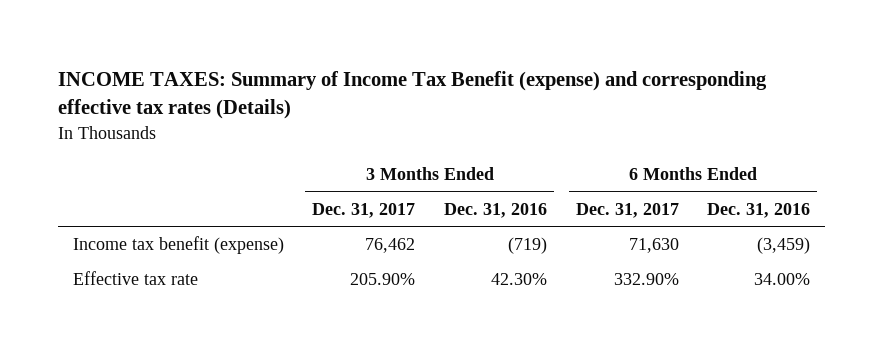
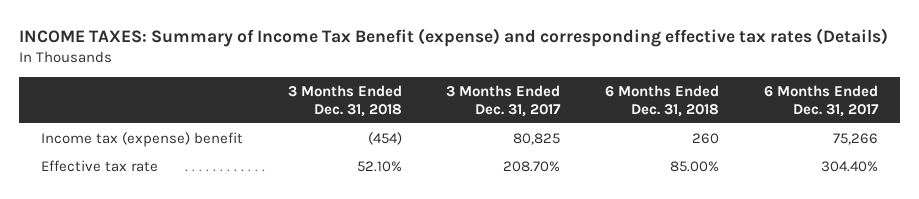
[444,202,548,218] Dec. 31, 2016 -> none
[707,202,811,218] Dec. 31, 2016 -> none
none -> [287,85,402,117] 3 Months Ended Dec. 31, 2018
none -> [605,85,720,117] 6 Months Ended Dec. 31, 2018
[72,236,284,255] Income tax benefit (expense) -> [40,131,243,147] Income tax (expense) benefit
[365,238,416,254] 76,462 -> [513,132,561,145] 80,825
[628,238,679,254] 71,630 -> [832,132,878,145] 75,266
[350,273,416,286] 205.90% -> [503,160,561,172] 208.70%
[613,273,679,286] 332.90% -> [820,160,878,172] 304.40%

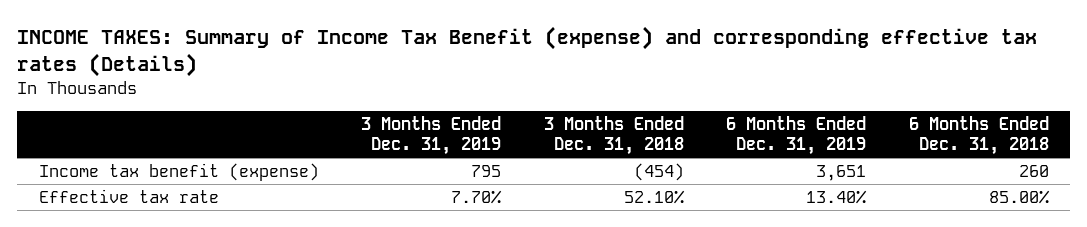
[446,85,562,117] 3 Months Ended Dec. 31, 2017 -> none
[763,85,879,117] 6 Months Ended Dec. 31, 2017 -> none
none -> [361,116,502,156] 3 Months Ended Dec. 31, 2019
none -> [726,116,867,156] 6 Months Ended Dec. 31, 2019
[40,131,243,147] Income tax (expense) benefit -> [38,162,319,181] Income tax benefit (expense)

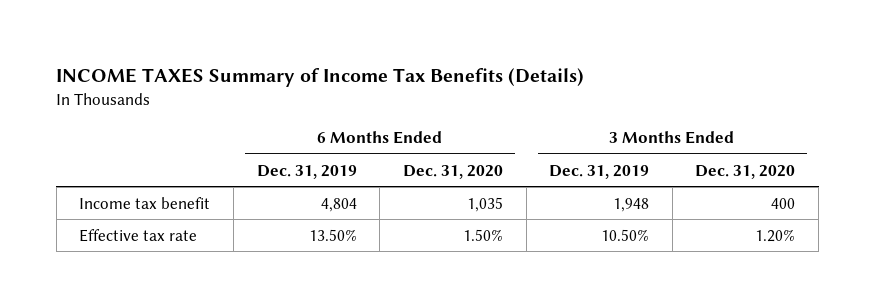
[17,26,1038,77] INCOME TAXES: Summary of Income Tax Benefit (expense) and corresponding effective tax rates (Details) -> [56,68,585,88] INCOME TAXES Summary of Income Tax Benefits (Details)
[543,116,684,156] 3 Months Ended Dec. 31, 2018 -> none
[908,116,1049,156] 6 Months Ended Dec. 31, 2018 -> none
none -> [402,164,503,179] Dec. 31, 2020
none -> [695,164,796,179] Dec. 31, 2020
[38,162,319,181] Income tax benefit (expense) -> [79,196,211,209] Income tax benefit
[471,164,502,177] 795 -> [613,197,650,212] 1,948
[816,164,867,181] 3,651 -> [320,197,357,212] 4,804
[451,189,503,204] 7.70% -> [601,228,650,241] 10.50%
[806,189,868,204] 13.40% -> [308,228,357,241] 13.50%

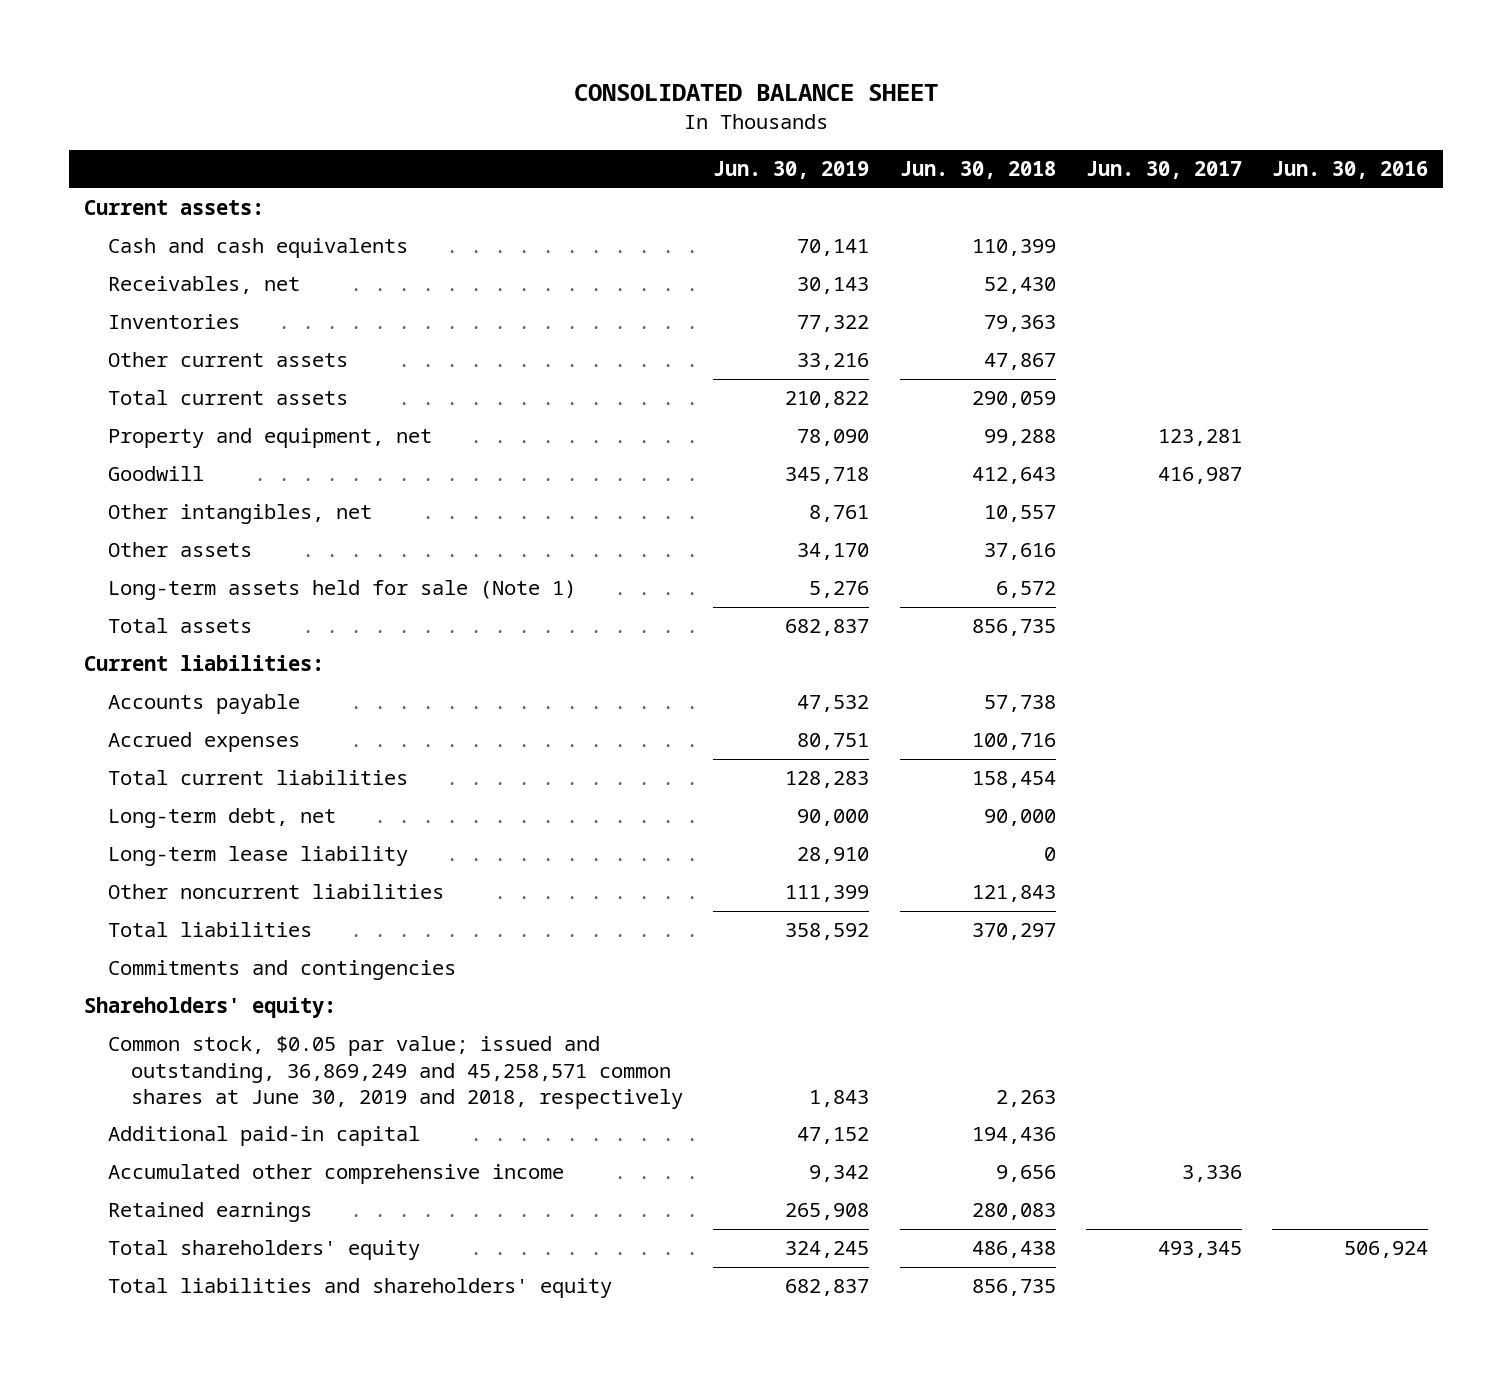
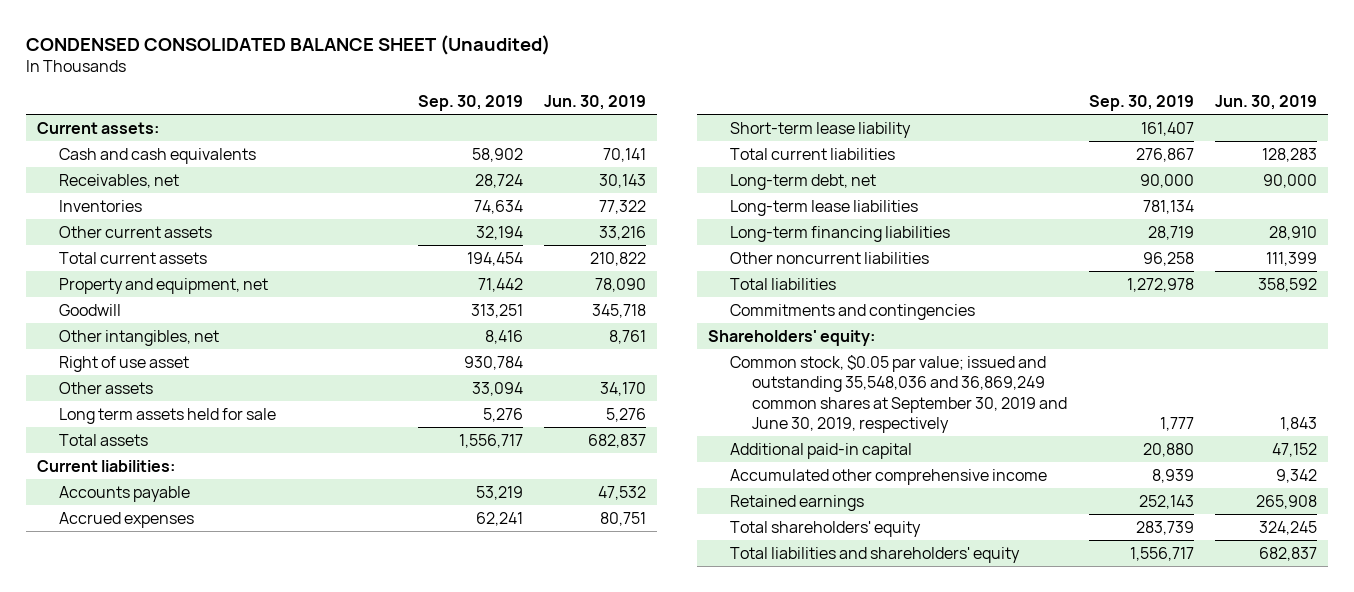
[574,84,939,102] CONSOLIDATED BALANCE SHEET -> [26,34,551,55] CONDENSED CONSOLIDATED BALANCE SHEET (Unaudited)
[899,161,1056,180] Jun. 30, 2018 -> none
[1085,161,1242,180] Jun. 30, 2017 -> none
[1271,161,1428,180] Jun. 30, 2016 -> none
none -> [417,95,523,112] Sep. 30, 2019
none -> [58,355,189,372] Right of use asset
[107,580,576,601] Long-term assets held for sale (Note 1) -> [58,407,276,424] Long term assets held for sale
none -> [729,121,911,138] Short-term lease liability
none -> [729,199,918,216] Long-term lease liabilities
[107,846,408,867] Long-term lease liability -> [729,225,950,242] Long-term financing liabilities
[107,1036,684,1109] Common stock, $0.05 par value; issued and outstanding, 36,869,249 and 45,258,571 common shares at June 30, 2019 and 2018, respectively -> [729,354,1067,434] Common stock, $0.05 par value; issued and outstanding 35,548,036 and 36,869,249 common shares at September 30, 2019 and June 30, 2019, respectively

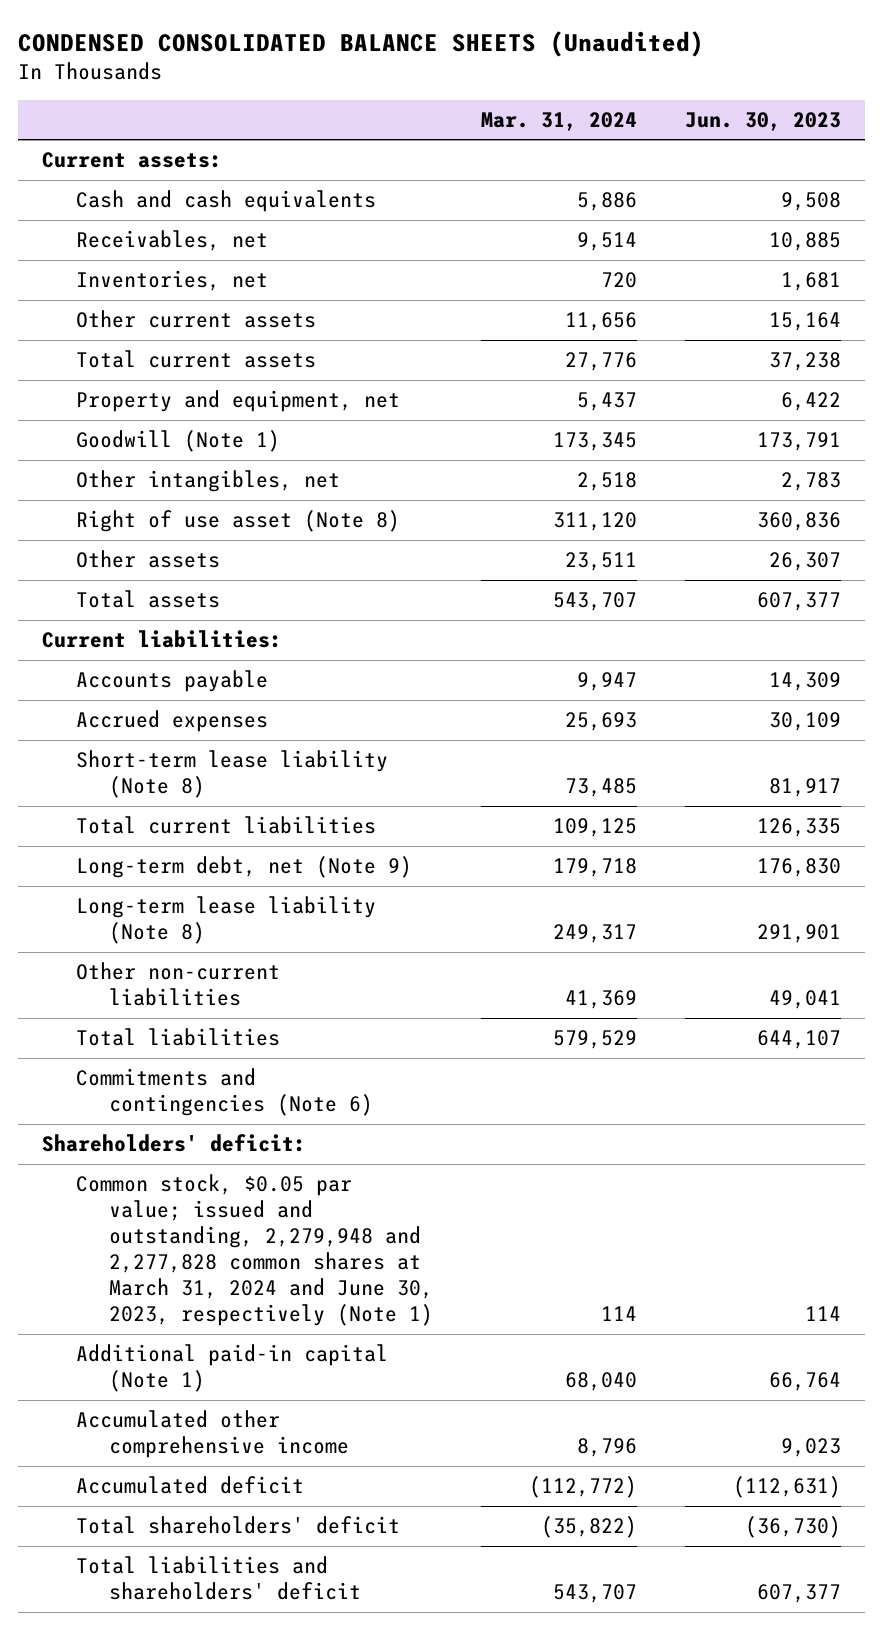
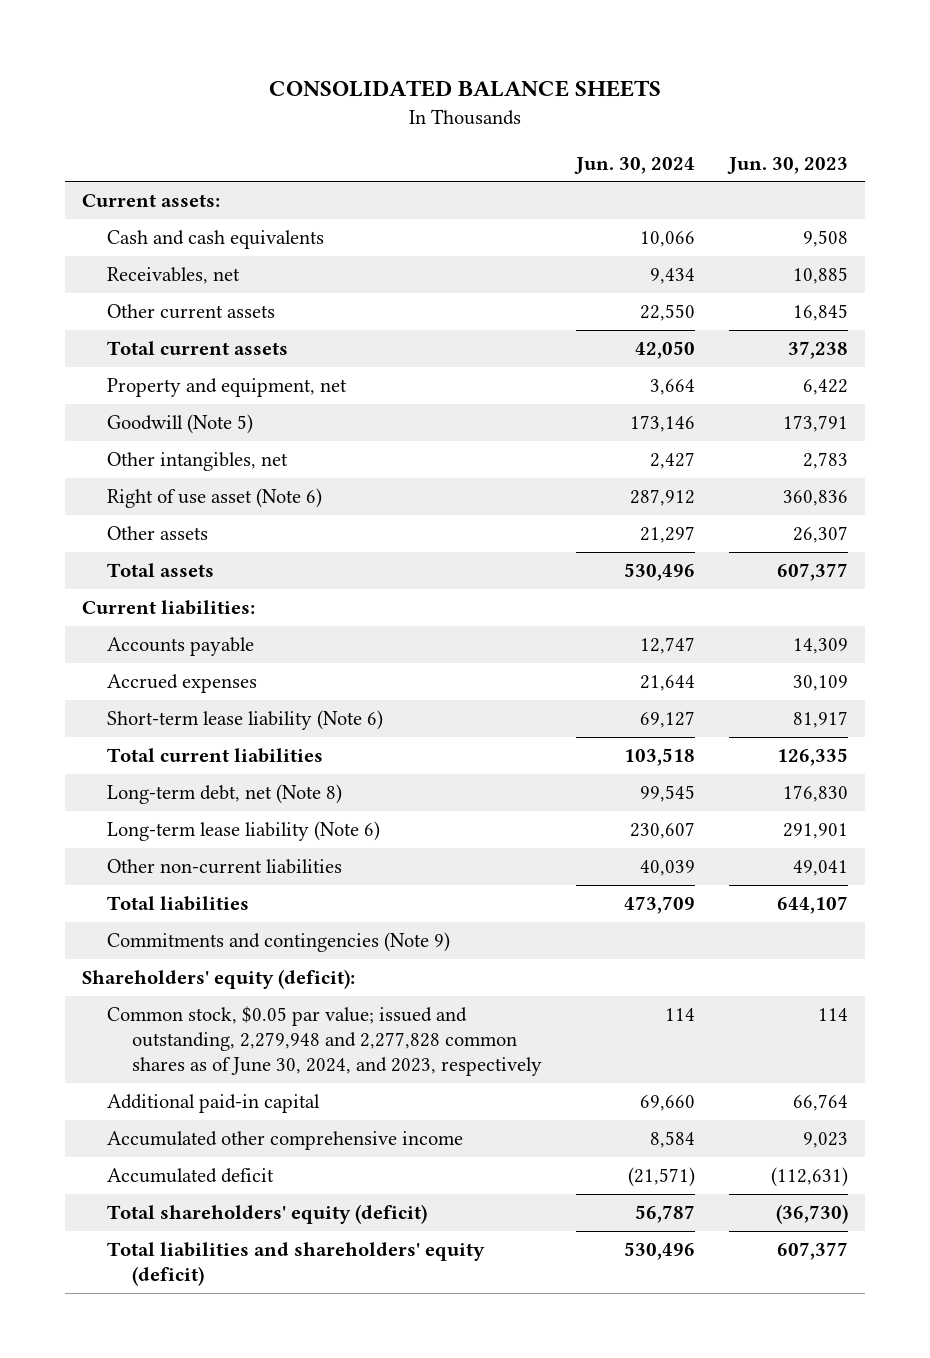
[18,30,705,57] CONDENSED CONSOLIDATED BALANCE SHEETS (Unaudited) -> [268,80,661,98] CONSOLIDATED BALANCE SHEETS
[480,111,637,131] Mar. 31, 2024 -> none
none -> [574,156,696,174] Jun. 30, 2024
[75,270,268,292] Inventories, net -> none
[768,312,841,332] 15,164 -> [793,303,849,321] 16,845
[75,430,280,453] Goodwill (Note 1) -> [106,413,253,434] Goodwill (Note 5)
[75,510,400,533] Right of use asset (Note 8) -> [106,487,322,508] Right of use asset (Note 6)
[75,750,388,799] Short-term lease liability (Note 8) -> [106,709,383,730] Short-term lease liability (Note 6)
[75,856,412,879] Long-term debt, net (Note 9) -> [106,783,342,804] Long-term debt, net (Note 8)
[75,896,376,945] Long-term lease liability (Note 8) -> [106,820,380,841] Long-term lease liability (Note 6)
[75,1068,373,1117] Commitments and contingencies (Note 6) -> [106,931,450,952] Commitments and contingencies (Note 9)
[42,1134,307,1153] Shareholders' deficit: -> [81,968,355,989] Shareholders' equity (deficit):
[75,1174,433,1326] Common stock, $0.05 par value; issued and outstanding, 2,279,948 and 2,277,828 common shares at March 31, 2024 and June 30, 2023, respectively (Note 1) -> [106,1005,542,1077] Common stock, $0.05 par value; issued and outstanding, 2,279,948 and 2,277,828 common shares as of June 30, 2024, and 2023, respectively
[75,1344,388,1393] Additional paid-in capital (Note 1) -> [106,1093,320,1113] Additional paid-in capital
[75,1516,400,1535] Total shareholders' deficit -> [106,1203,427,1224] Total shareholders' equity (deficit)
[75,1556,361,1601] Total liabilities and shareholders' deficit -> [106,1241,485,1287] Total liabilities and shareholders' equity (deficit)

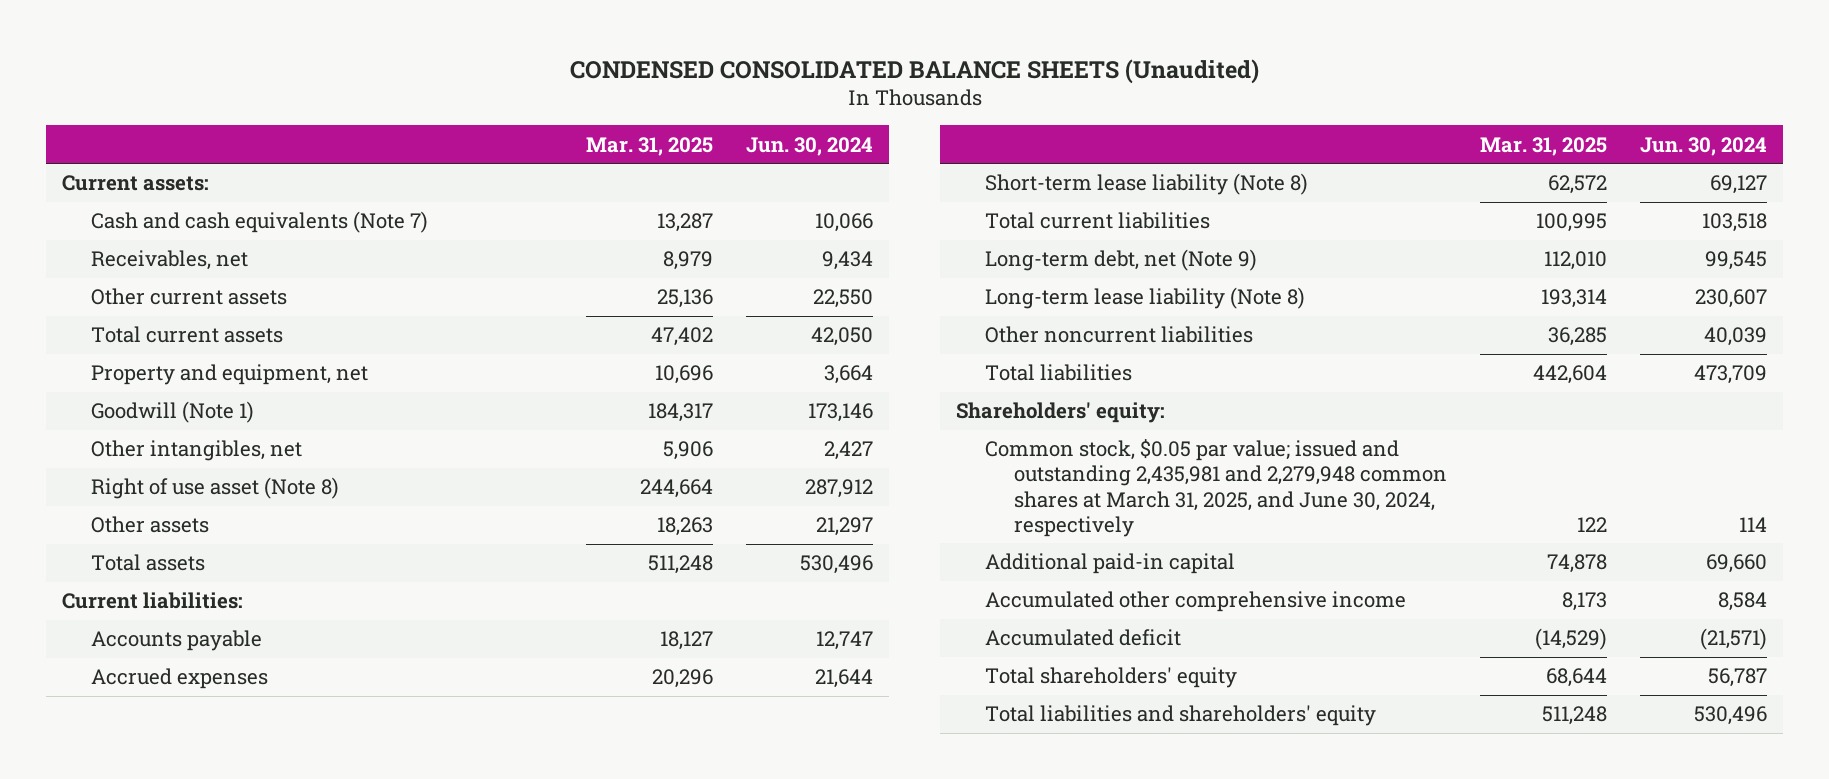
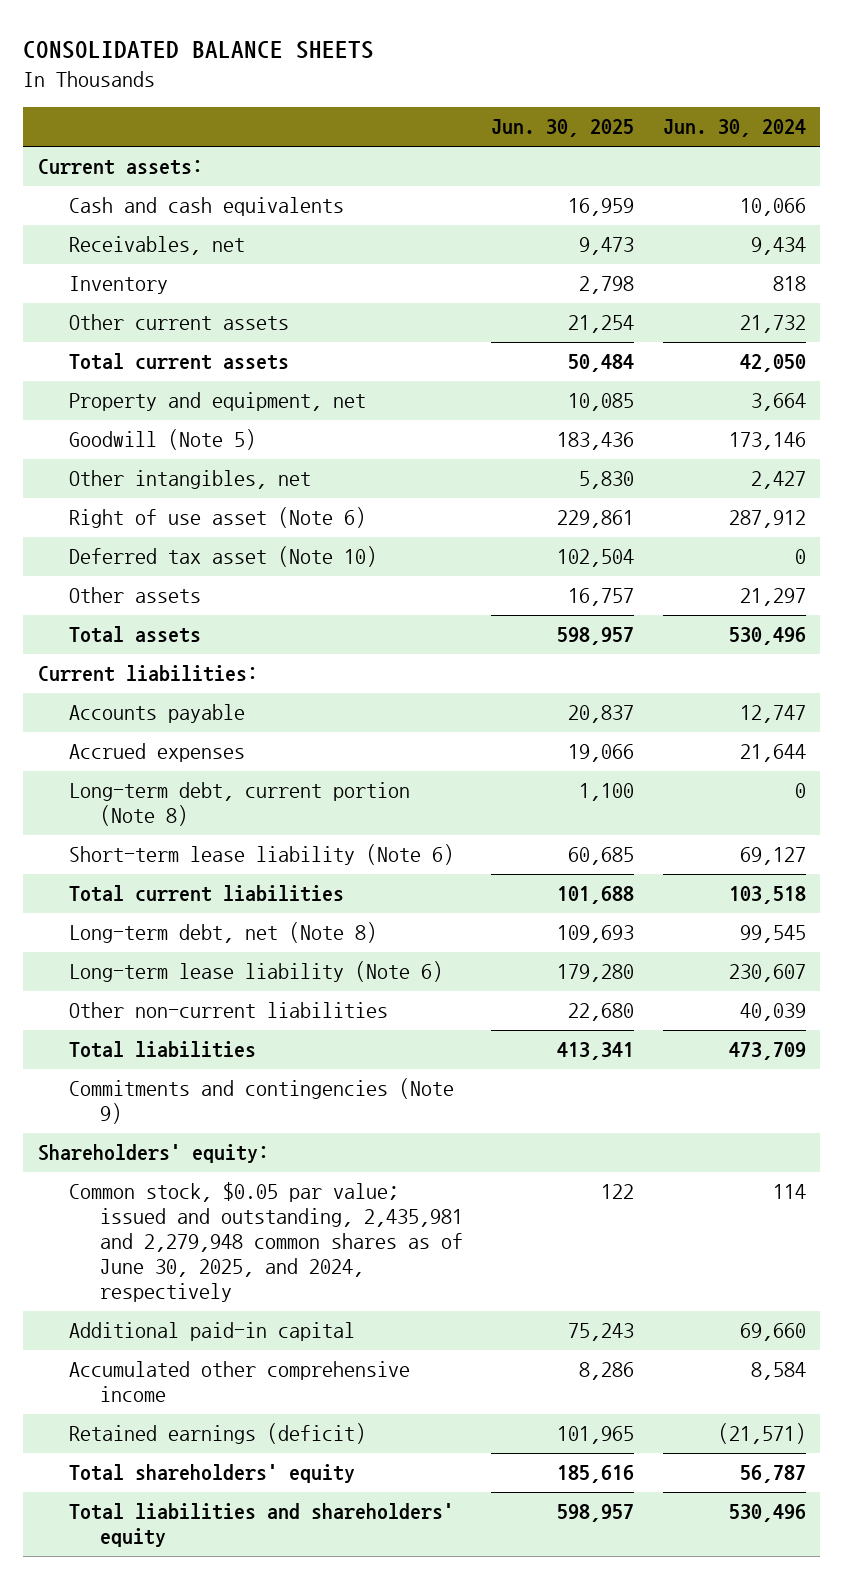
[569,58,1259,84] CONDENSED CONSOLIDATED BALANCE SHEETS (Unaudited) -> [23,40,375,59] CONSOLIDATED BALANCE SHEETS
[585,136,713,156] Mar. 31, 2025 -> none
none -> [491,119,635,138] Jun. 30, 2025
[91,211,429,234] Cash and cash equivalents (Note 7) -> [68,197,344,217] Cash and cash equivalents
none -> [68,276,168,295] Inventory
[812,289,873,309] 22,550 -> [740,315,807,334] 21,732
[91,401,255,424] Goodwill (Note 1) -> [68,429,256,451] Goodwill (Note 5)
[91,477,340,500] Right of use asset (Note 8) -> [68,507,366,529] Right of use asset (Note 6)
none -> [68,546,377,568] Deferred tax asset (Note 10)
none -> [68,782,410,827] Long-term debt, current portion (Note 8)
[985,173,1309,196] Short-term lease liability (Note 8) -> [68,844,454,866] Short-term lease liability (Note 6)
[985,249,1258,272] Long-term debt, net (Note 9) -> [68,922,377,944] Long-term debt, net (Note 8)
[985,287,1306,310] Long-term lease liability (Note 8) -> [68,961,443,983] Long-term lease liability (Note 6)
[985,326,1254,344] Other noncurrent liabilities -> [68,1002,388,1019] Other non-current liabilities
none -> [68,1078,454,1125] Commitments and contingencies (Note 9)
[985,439,1448,537] Common stock, $0.05 par value; issued and outstanding 2,435,981 and 2,279,948 common shares at March 31, 2025, and June 30, 2024, respectively -> [68,1182,463,1303] Common stock, $0.05 par value; issued and outstanding, 2,435,981 and 2,279,948 common shares as of June 30, 2025, and 2024, respectively
[985,629,1182,647] Accumulated deficit -> [68,1423,366,1445] Retained earnings (deficit)

